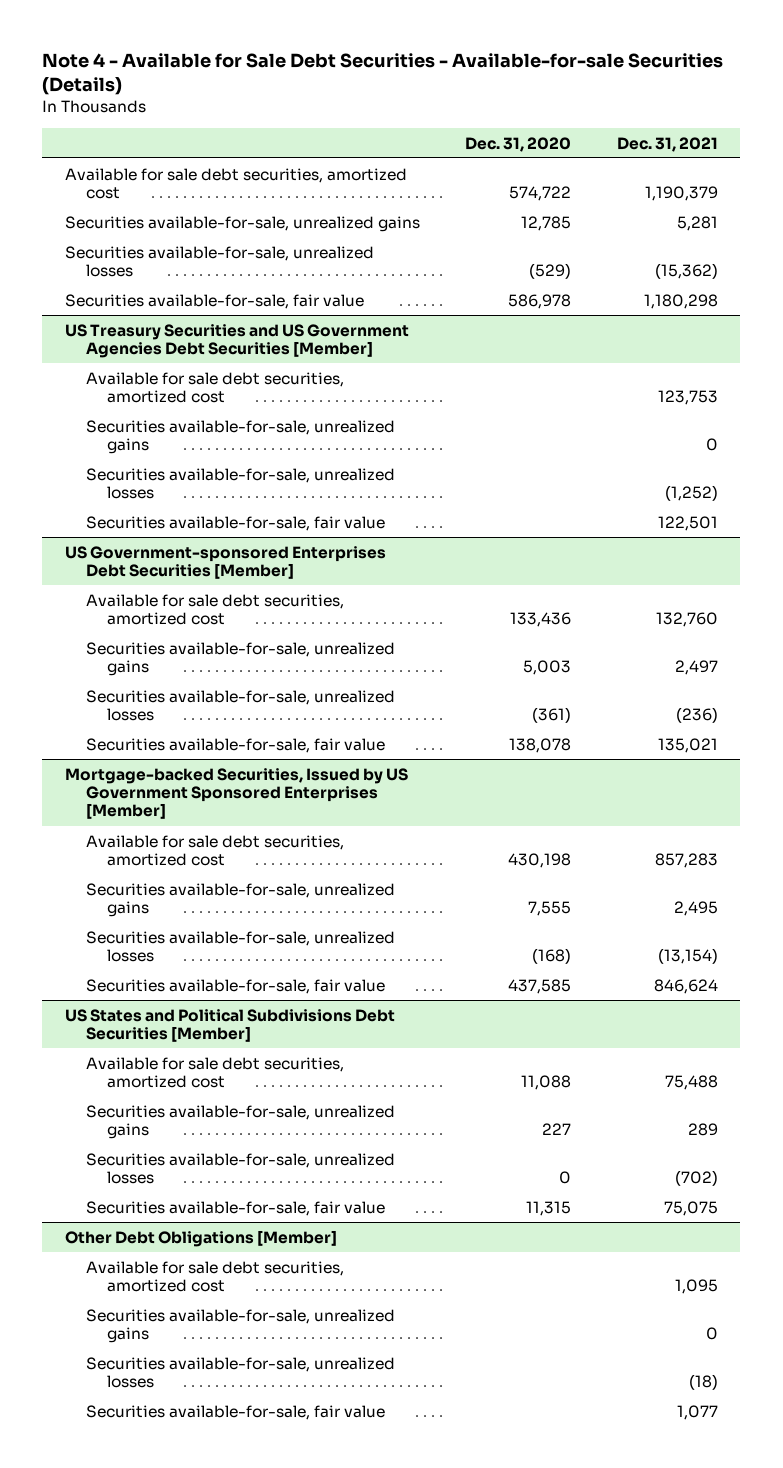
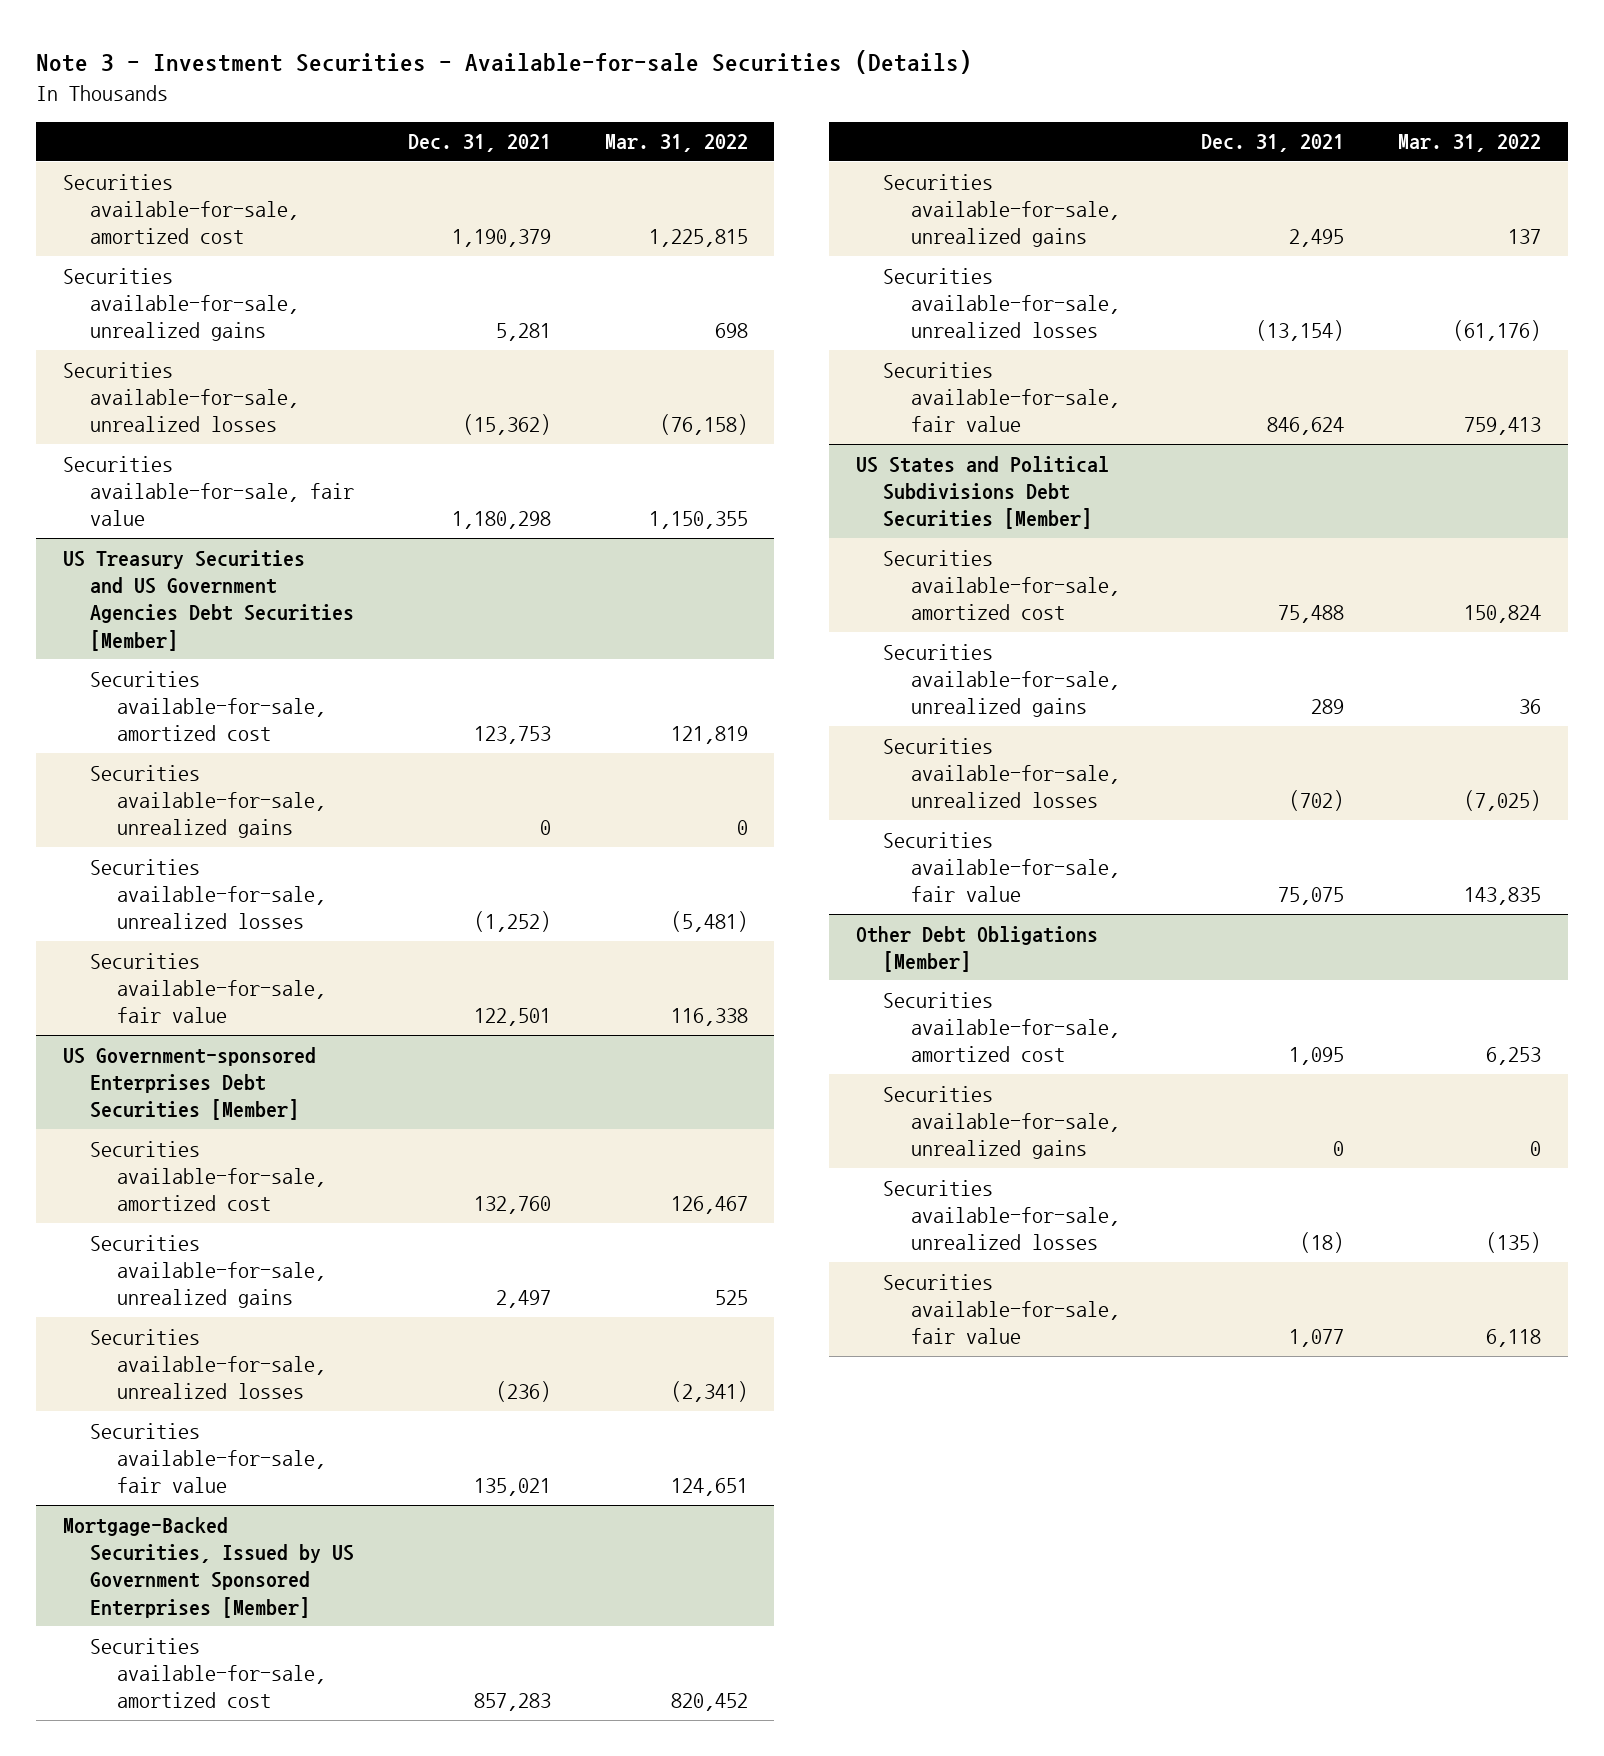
[42,52,724,96] Note 4 - Available for Sale Debt Securities - Available-for-sale Securities (Details) -> [36,50,973,75] Note 3 - Investment Securities - Available-for-sale Securities (Details)
[465,136,572,152] Dec. 31, 2020 -> none
none -> [604,134,748,153] Mar. 31, 2022
[64,167,407,200] Available for sale debt securities, amortized cost -> [62,173,300,245] Securities available-for-sale, amortized cost
[85,371,344,404] Available for sale debt securities, amortized cost -> [90,670,327,742] Securities available-for-sale, amortized cost
[85,593,344,626] Available for sale debt securities, amortized cost -> [90,1140,327,1212] Securities available-for-sale, amortized cost
[64,767,408,820] Mortgage-backed Securities, Issued by US Government Sponsored Enterprises [Member] -> [62,1516,355,1618] Mortgage-Backed Securities, Issued by US Government Sponsored Enterprises [Member]
[85,834,344,867] Available for sale debt securities, amortized cost -> [90,1637,327,1709] Securities available-for-sale, amortized cost
[85,1056,344,1089] Available for sale debt securities, amortized cost -> [883,549,1120,621] Securities available-for-sale, amortized cost
[85,1260,344,1293] Available for sale debt securities, amortized cost -> [883,991,1120,1063] Securities available-for-sale, amortized cost

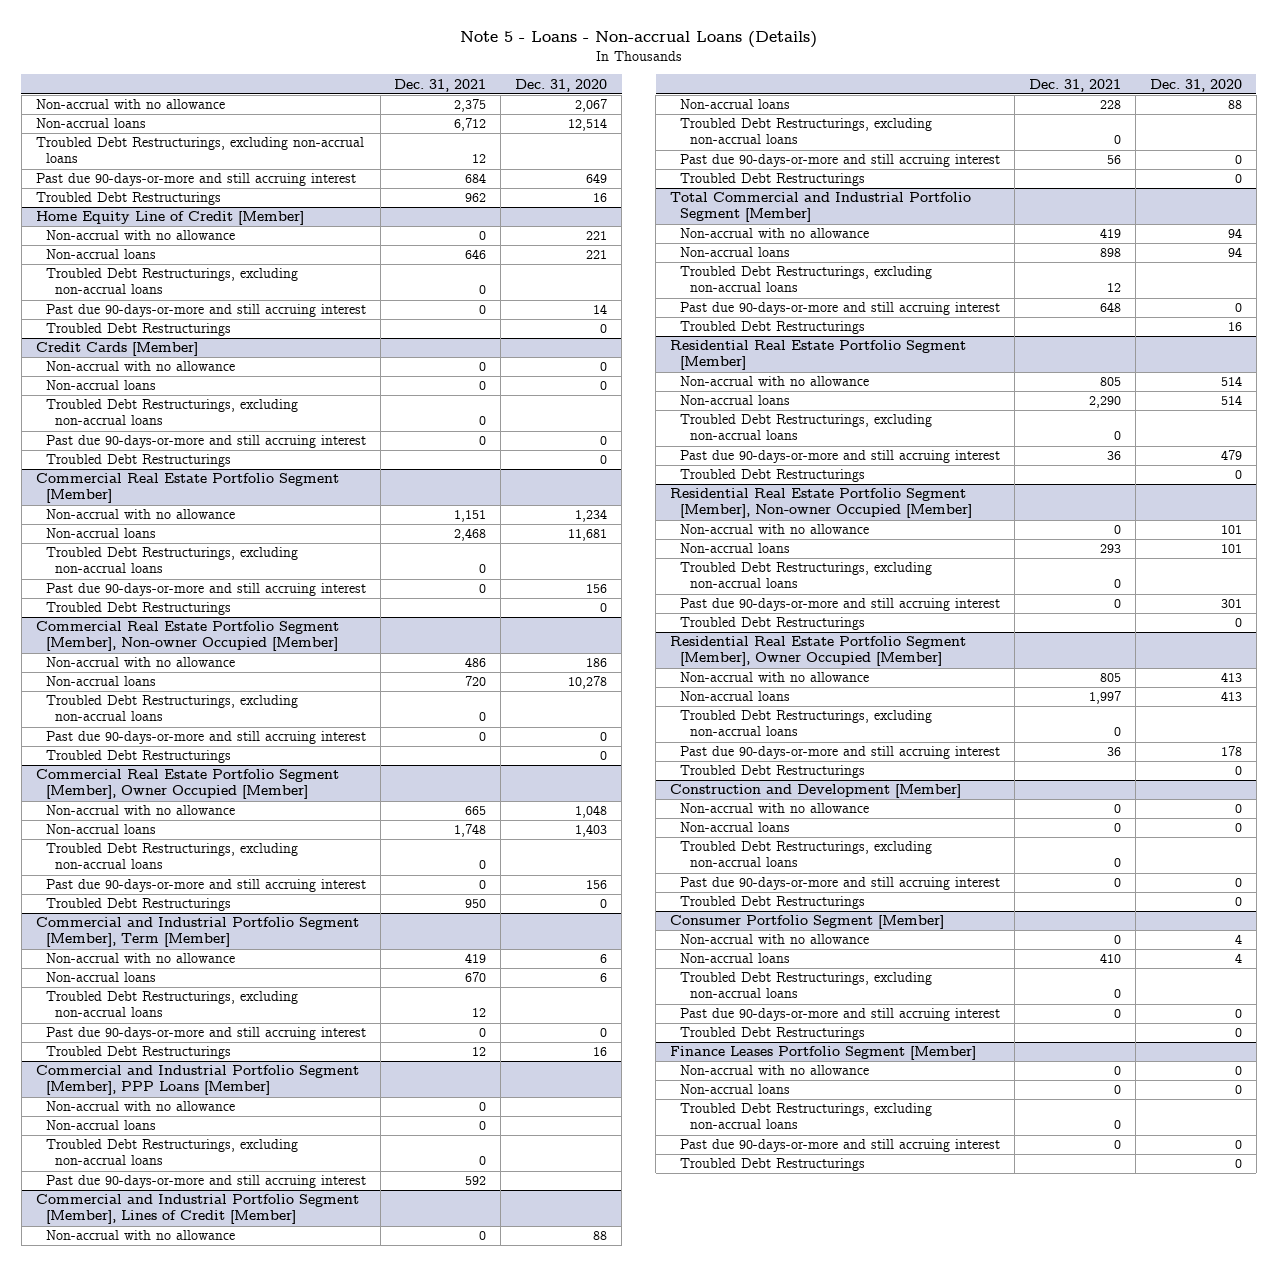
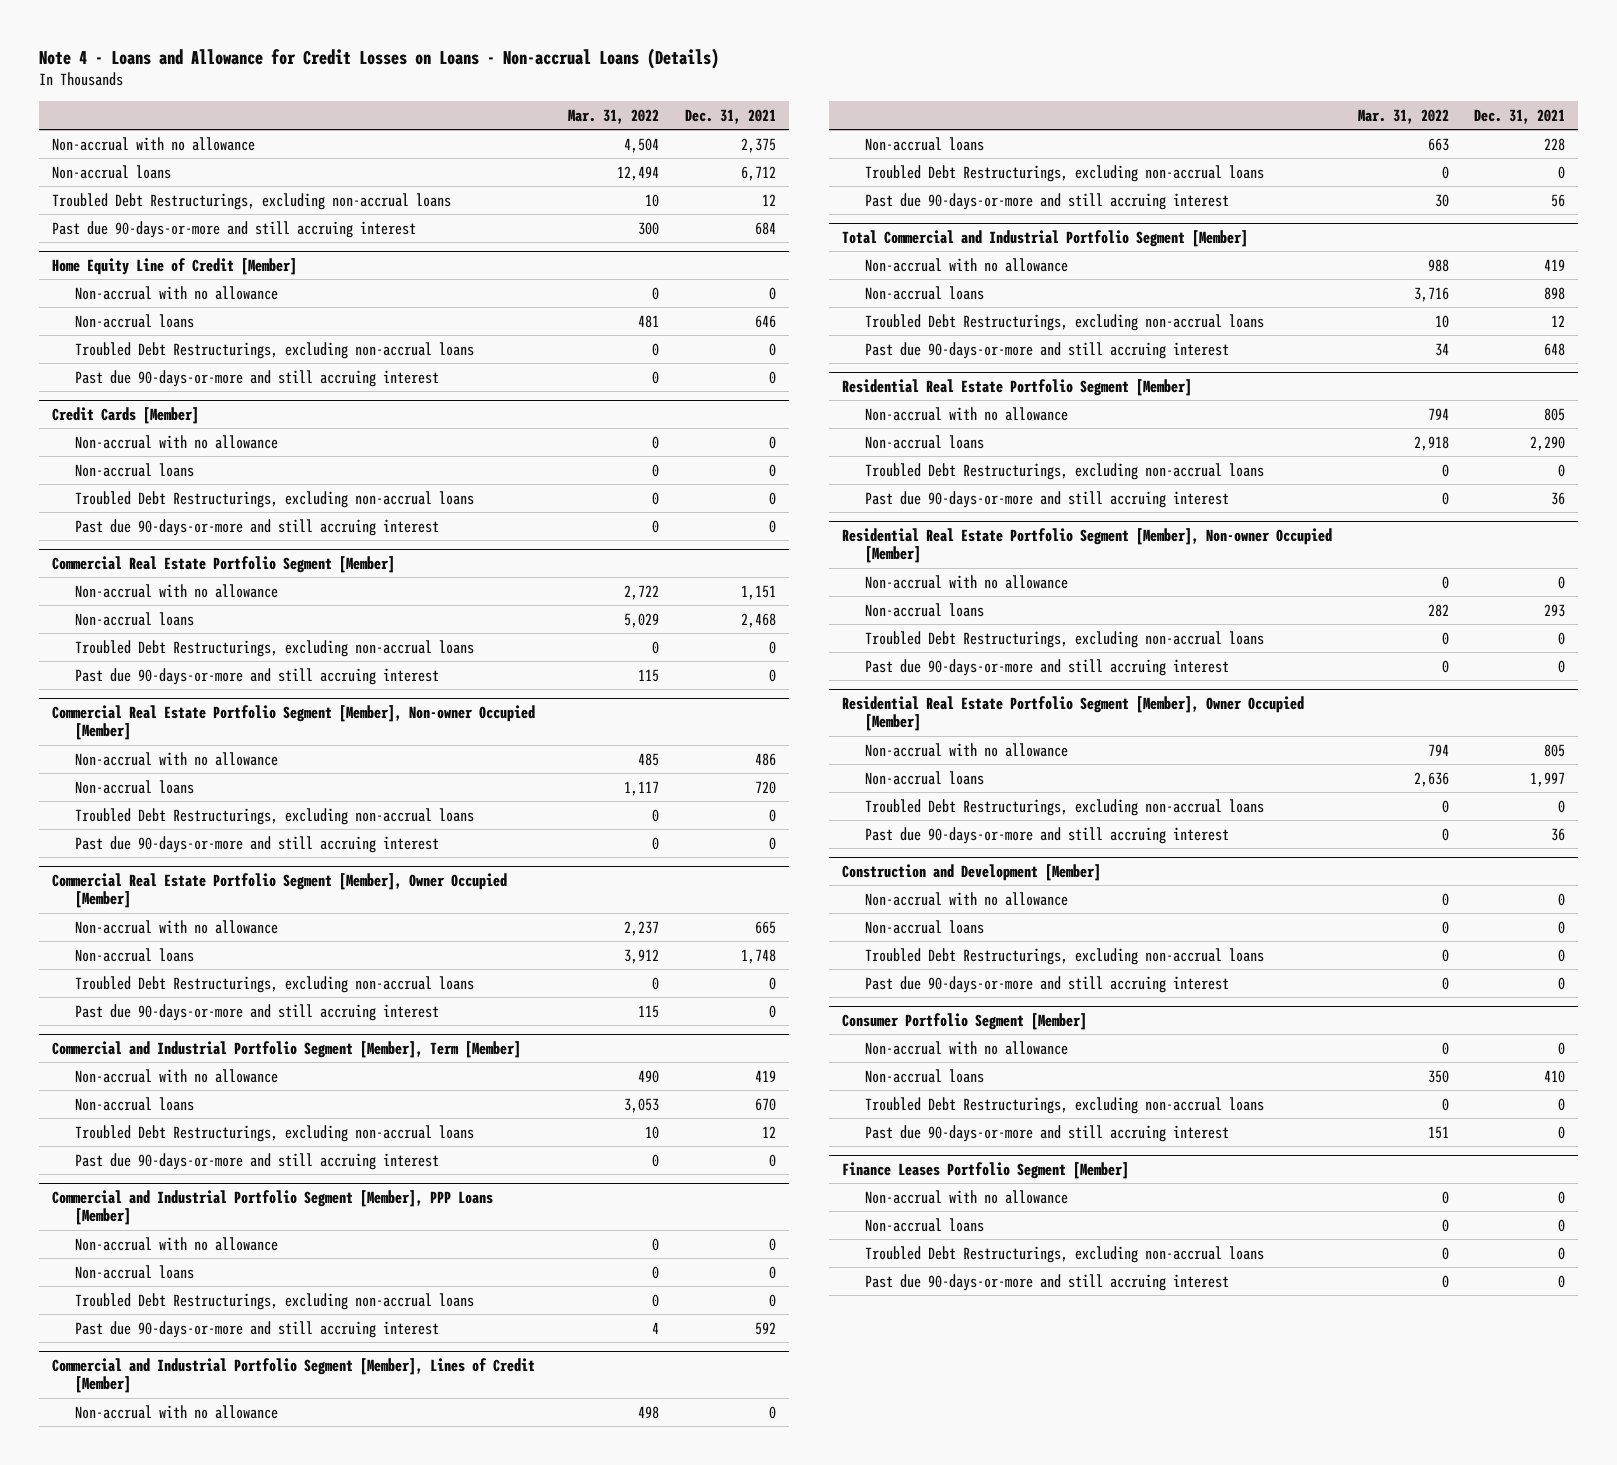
[459,31,817,49] Note 5 - Loans - Non-accrual Loans (Details) -> [38,47,719,69] Note 4 - Loans and Allowance for Credit Losses on Loans - Non-accrual Loans (Details)
[515,78,608,92] Dec. 31, 2020 -> none
none -> [567,108,659,124] Mar. 31, 2022
[35,192,221,206] Troubled Debt Restructurings -> none
[45,323,231,337] Troubled Debt Restructurings -> none
[45,454,231,468] Troubled Debt Restructurings -> none
[45,602,231,616] Troubled Debt Restructurings -> none
[45,750,231,764] Troubled Debt Restructurings -> none
[45,898,231,912] Troubled Debt Restructurings -> none
[45,1046,231,1060] Troubled Debt Restructurings -> none
[679,173,865,187] Troubled Debt Restructurings -> none
[679,321,865,335] Troubled Debt Restructurings -> none
[679,469,865,483] Troubled Debt Restructurings -> none
[679,617,865,631] Troubled Debt Restructurings -> none
[679,765,865,779] Troubled Debt Restructurings -> none
[679,896,865,910] Troubled Debt Restructurings -> none
[679,1027,865,1041] Troubled Debt Restructurings -> none
[679,1158,865,1172] Troubled Debt Restructurings -> none

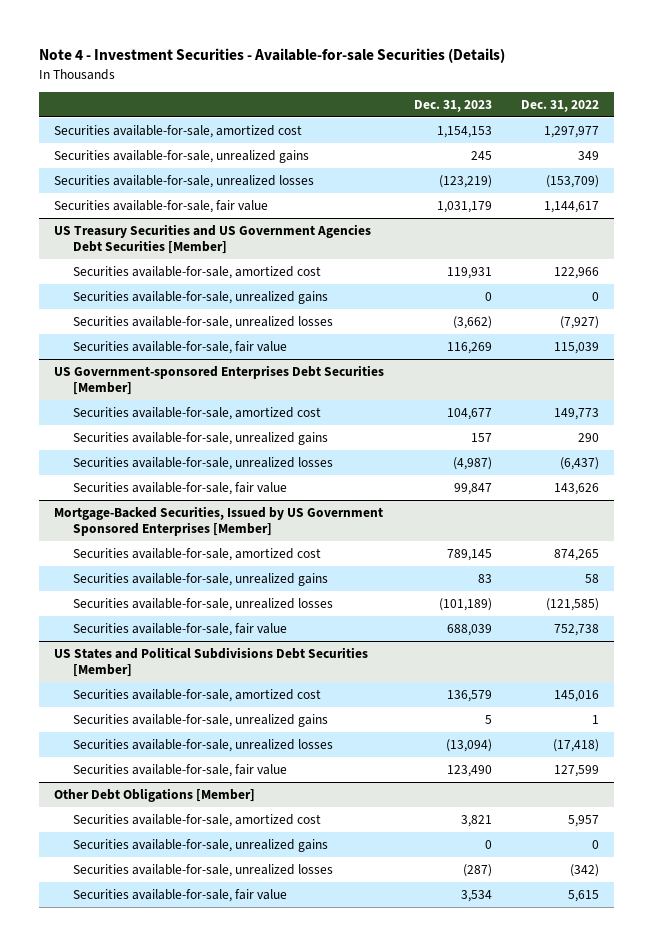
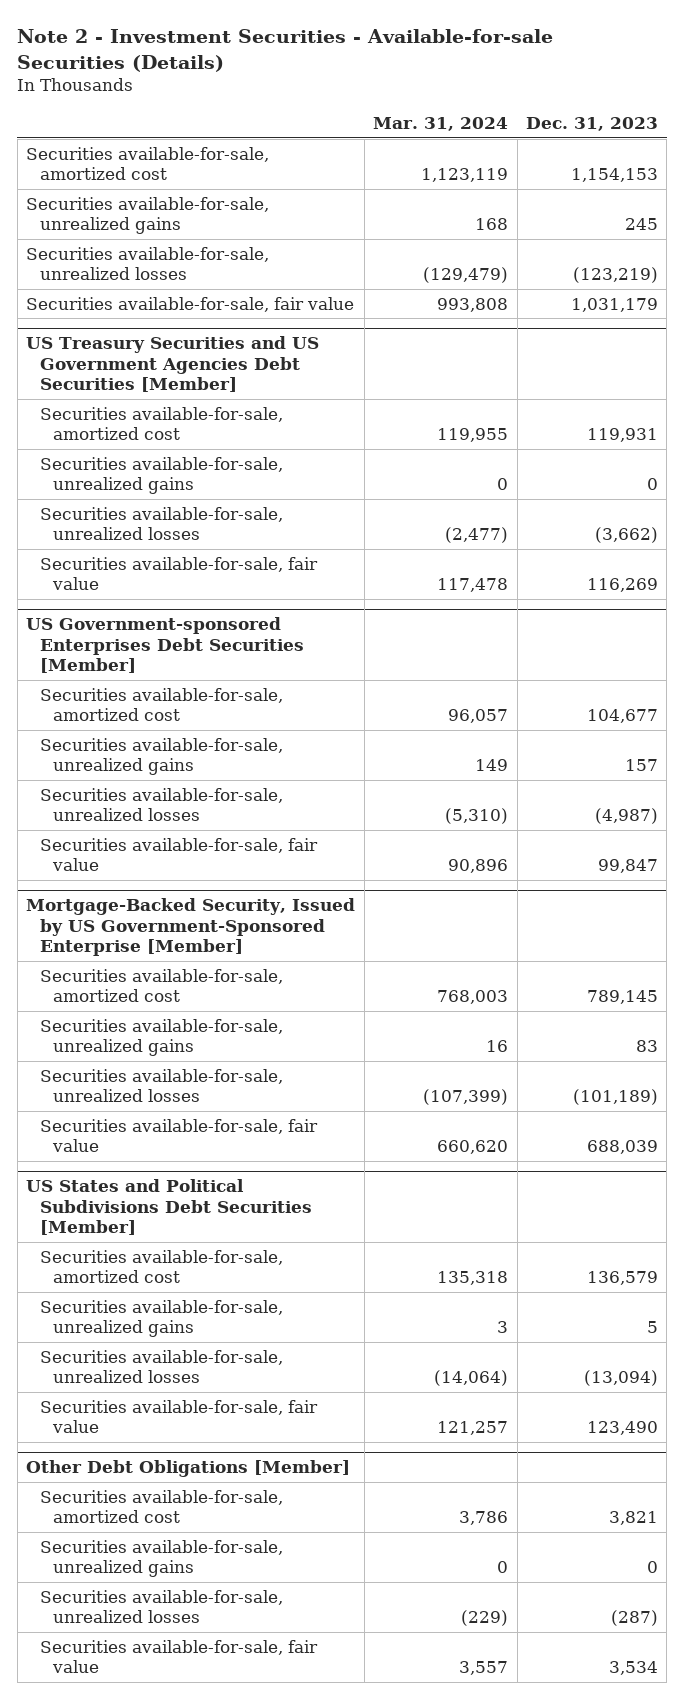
[39,48,506,64] Note 4 - Investment Securities - Available-for-sale Securities (Details) -> [17,29,554,72] Note 2 - Investment Securities - Available-for-sale Securities (Details)
[521,99,600,112] Dec. 31, 2022 -> none
none -> [373,116,509,131] Mar. 31, 2024
[54,505,384,537] Mortgage-Backed Securities, Issued by US Government Sponsored Enterprises [Member] -> [26,898,356,957] Mortgage-Backed Security, Issued by US Government-Sponsored Enterprise [Member]

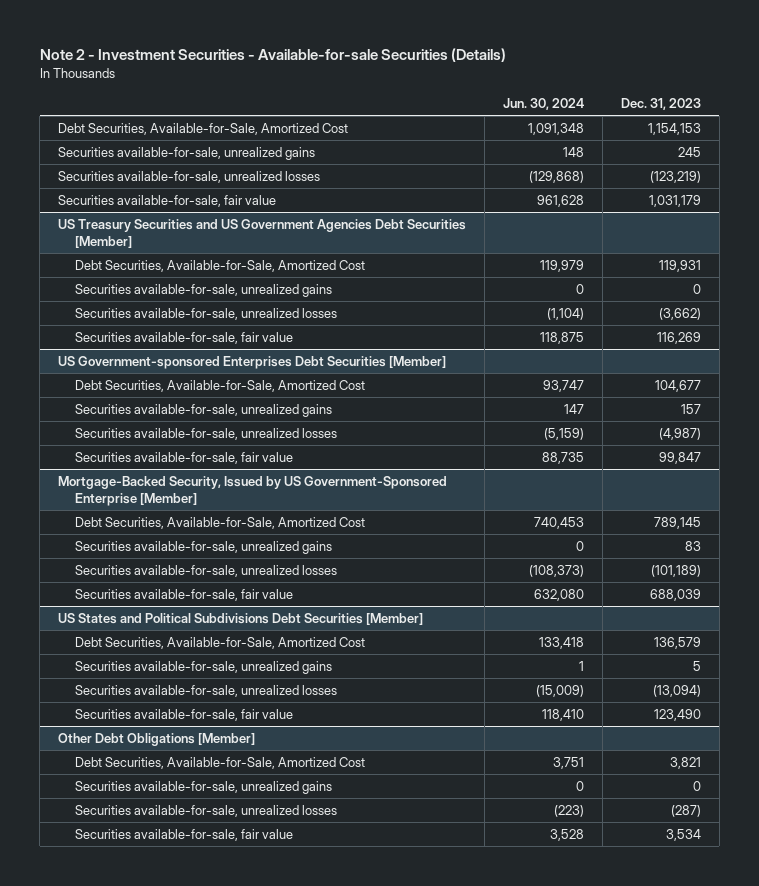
[373,116,509,131] Mar. 31, 2024 -> none
none -> [503,98,585,111] Jun. 30, 2024
[26,146,270,181] Securities available-for-sale, amortized cost -> [58,122,349,135] Debt Securities, Available-for-Sale, Amortized Cost
[39,406,283,441] Securities available-for-sale, amortized cost -> [75,259,366,272] Debt Securities, Available-for-Sale, Amortized Cost
[39,687,283,722] Securities available-for-sale, amortized cost -> [75,379,366,392] Debt Securities, Available-for-Sale, Amortized Cost
[39,968,283,1003] Securities available-for-sale, amortized cost -> [75,516,366,529] Debt Securities, Available-for-Sale, Amortized Cost
[39,1249,283,1284] Securities available-for-sale, amortized cost -> [75,636,366,649] Debt Securities, Available-for-Sale, Amortized Cost
[39,1489,283,1524] Securities available-for-sale, amortized cost -> [75,756,366,769] Debt Securities, Available-for-Sale, Amortized Cost

